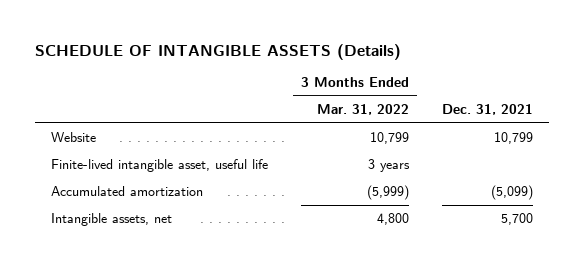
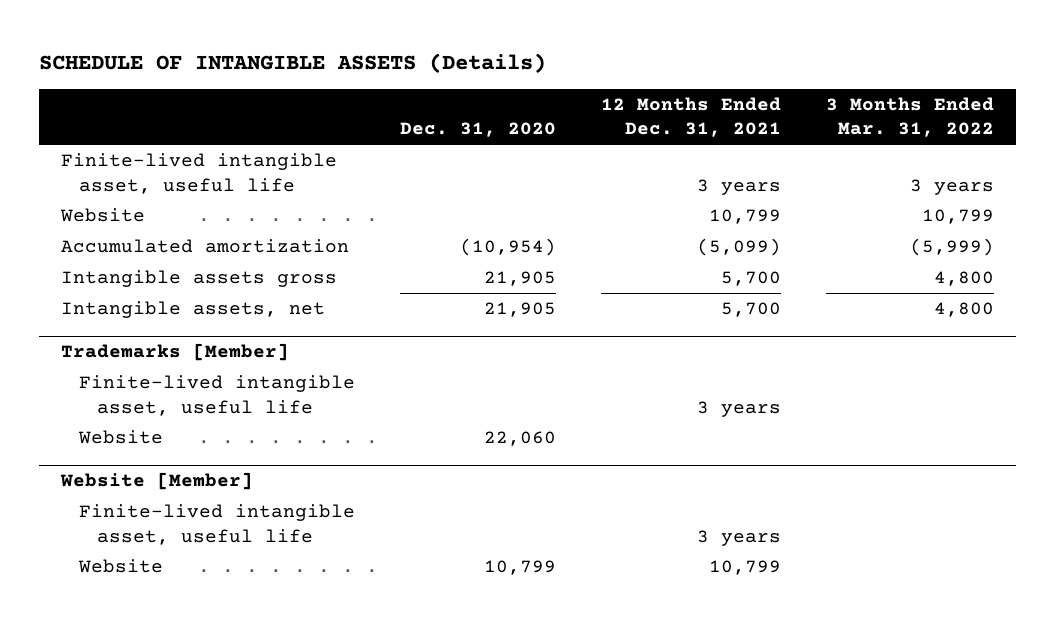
[441,104,533,116] Dec. 31, 2021 -> none
none -> [400,122,557,138] Dec. 31, 2020
none -> [600,96,781,138] 12 Months Ended Dec. 31, 2021
[51,132,97,143] Website -> [59,208,145,223] Website
none -> [60,270,337,288] Intangible assets gross
none -> [60,343,289,362] Trademarks [Member]
none -> [79,375,356,416] Finite-lived intangible asset, useful life
none -> [78,430,164,445] Website
none -> [59,472,253,491] Website [Member]
none -> [79,504,356,545] Finite-lived intangible asset, useful life
none -> [78,559,164,574] Website

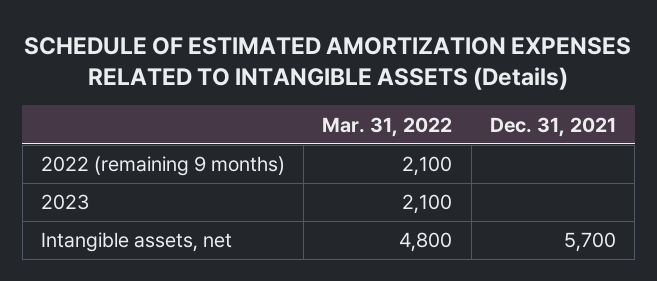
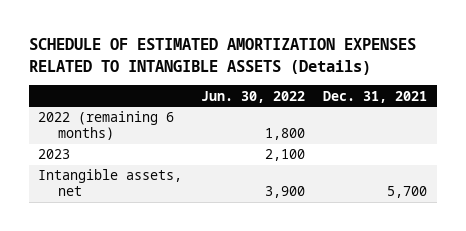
[322,116,453,137] Mar. 31, 2022 -> none
none -> [200,90,305,103] Jun. 30, 2022
[41,156,286,177] 2022 (remaining 9 months) -> [38,111,175,141] 2022 (remaining 6 months)

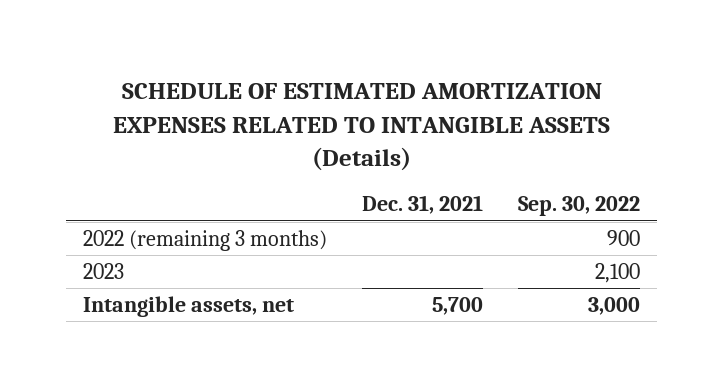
[200,90,305,103] Jun. 30, 2022 -> none
none -> [517,196,640,217] Sep. 30, 2022
[38,111,175,141] 2022 (remaining 6 months) -> [83,229,328,251] 2022 (remaining 3 months)

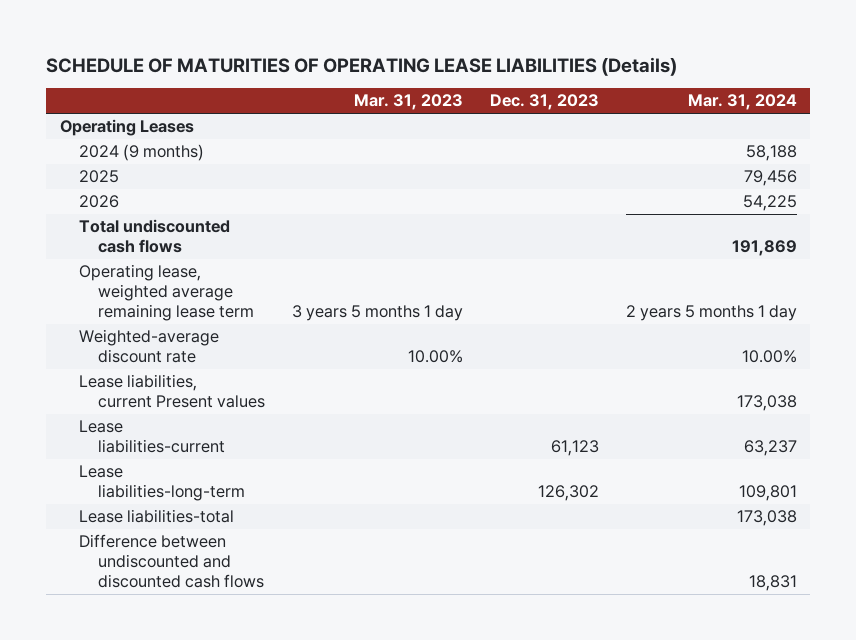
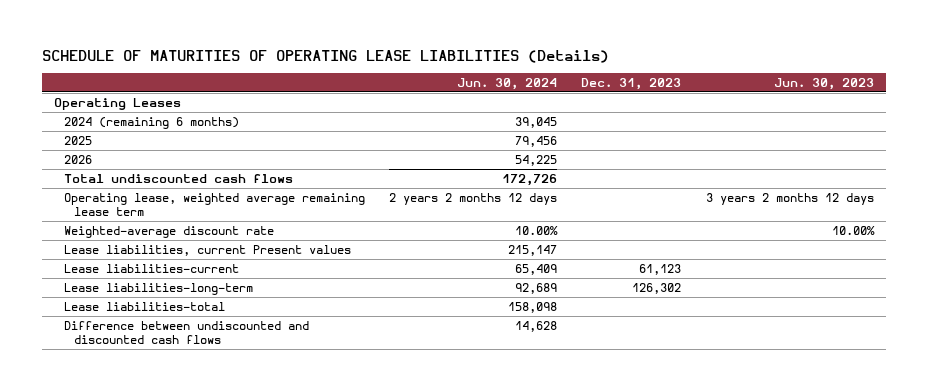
[353,94,463,111] Mar. 31, 2023 -> none
[687,94,797,111] Mar. 31, 2024 -> none
none -> [457,78,558,91] Jun. 30, 2024
none -> [773,78,874,91] Jun. 30, 2023
[78,144,204,162] 2024 (9 months) -> [64,116,240,129] 2024 (remaining 6 months)

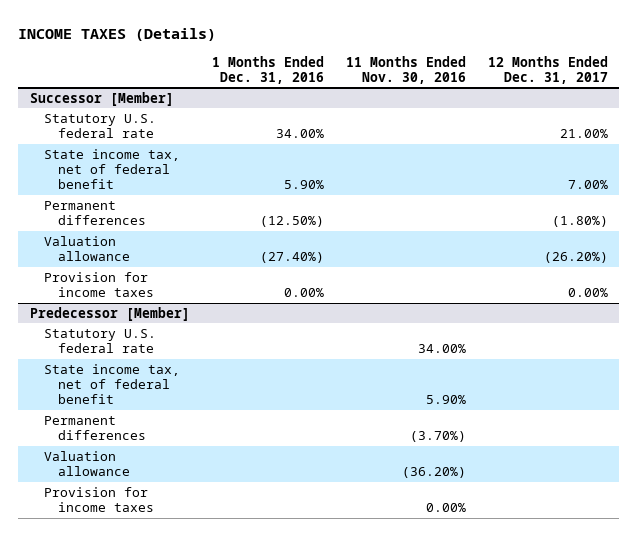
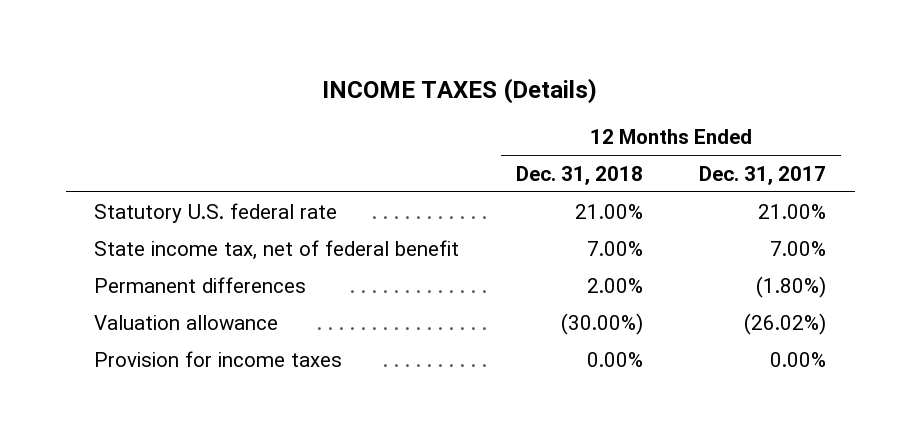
[211,55,324,84] 1 Months Ended Dec. 31, 2016 -> none
[345,55,466,84] 11 Months Ended Nov. 30, 2016 -> none
none -> [515,165,643,185] Dec. 31, 2018
[29,91,174,106] Successor [Member] -> none
[544,252,609,264] (26.20%) -> [744,312,827,335] (26.02%)
[29,306,190,321] Predecessor [Member] -> none
[43,328,156,354] Statutory U.S. federal rate -> none
[43,363,180,405] State income tax, net of federal benefit -> none
[43,415,146,441] Permanent differences -> none
[43,450,130,477] Valuation allowance -> none
[43,486,154,513] Provision for income taxes -> none

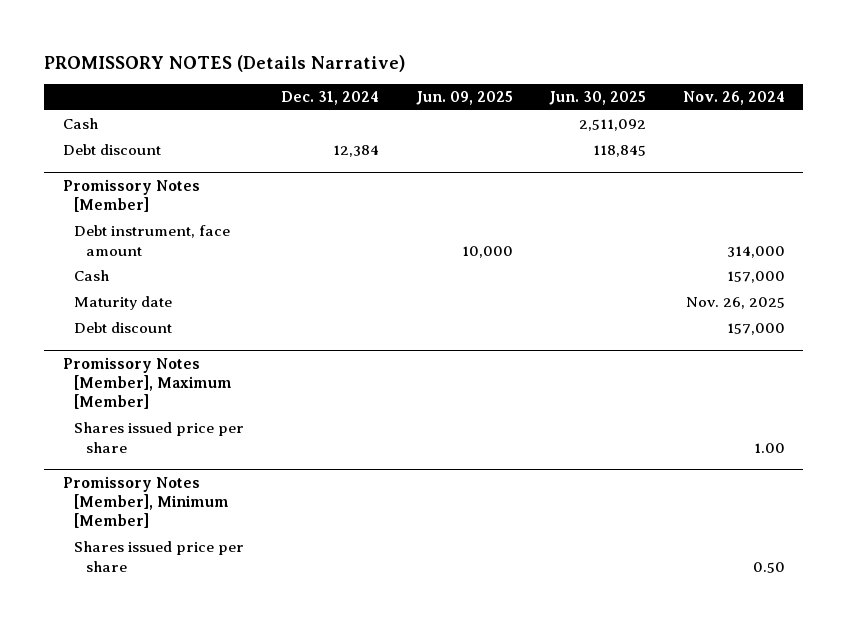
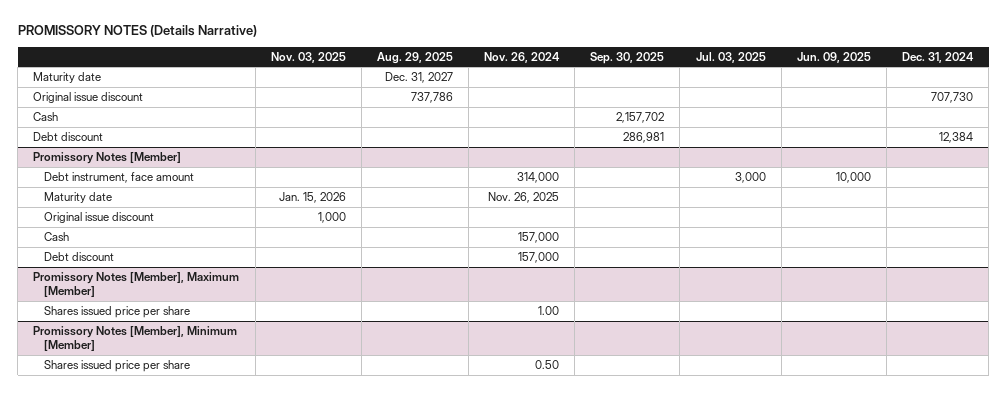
[549,91,647,106] Jun. 30, 2025 -> none
none -> [270,51,346,63] Nov. 03, 2025
none -> [376,51,453,64] Aug. 29, 2025
none -> [590,51,665,64] Sep. 30, 2025
none -> [695,51,766,63] Jul. 03, 2025
none -> [33,71,102,83] Maturity date
none -> [33,91,144,103] Original issue discount
none -> [44,211,155,223] Original issue discount
[74,270,110,282] Cash -> [44,231,70,241] Cash

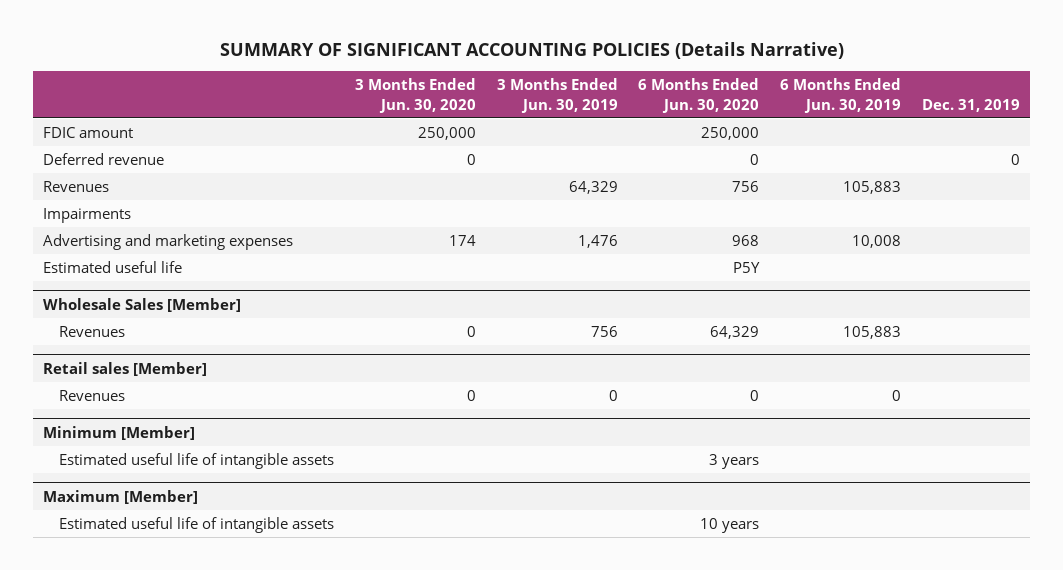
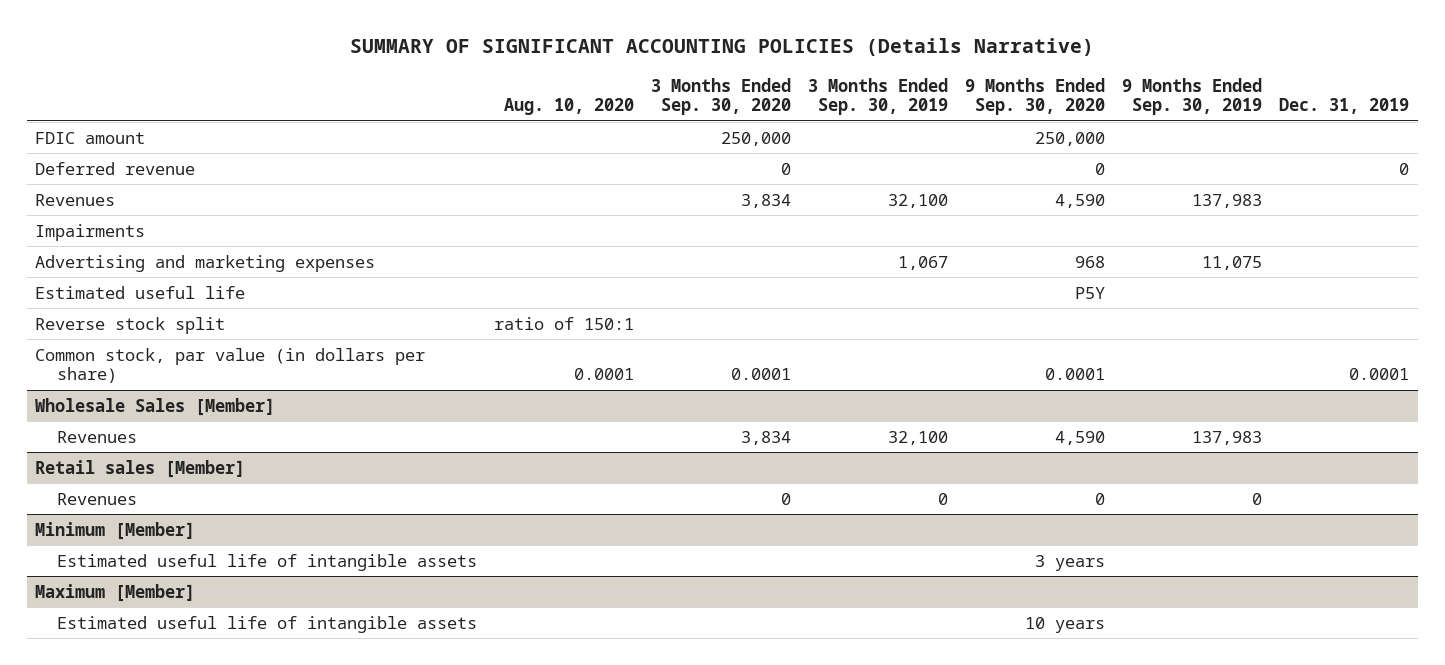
[354,78,476,113] 3 Months Ended Jun. 30, 2020 -> none
[496,78,618,113] 3 Months Ended Jun. 30, 2019 -> none
[638,78,760,113] 6 Months Ended Jun. 30, 2020 -> none
[780,78,902,113] 6 Months Ended Jun. 30, 2019 -> none
none -> [503,98,634,116] Aug. 10, 2020
none -> [651,77,792,116] 3 Months Ended Sep. 30, 2020
none -> [808,77,949,116] 3 Months Ended Sep. 30, 2019
none -> [965,77,1106,116] 9 Months Ended Sep. 30, 2020
none -> [1122,77,1263,116] 9 Months Ended Sep. 30, 2019
none -> [35,316,226,334] Reverse stock split
none -> [35,347,426,384] Common stock, par value (in dollars per share)

